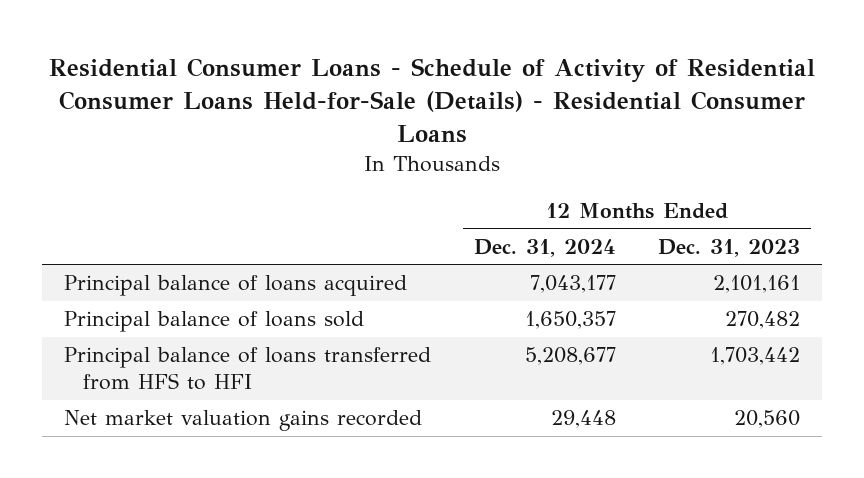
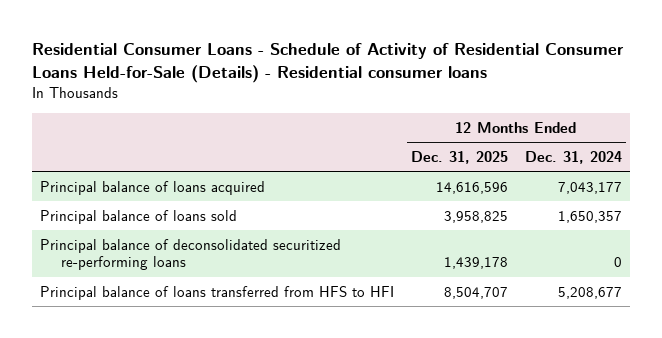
[49,57,816,143] Residential Consumer Loans - Schedule of Activity of Residential Consumer Loans Held-for-Sale (Details) - Residential Consumer Loans -> [31,43,624,84] Residential Consumer Loans - Schedule of Activity of Residential Consumer Loans Held-for-Sale (Details) - Residential consumer loans
[658,238,801,257] Dec. 31, 2023 -> none
none -> [410,151,508,165] Dec. 31, 2025
none -> [40,238,342,271] Principal balance of deconsolidated securitized re-performing loans
[63,410,422,432] Net market valuation gains recorded -> none

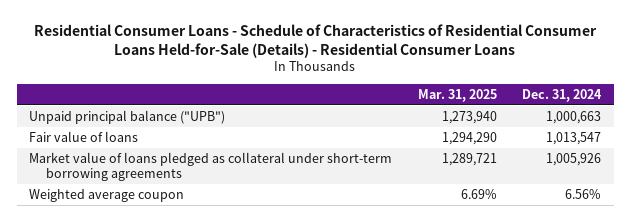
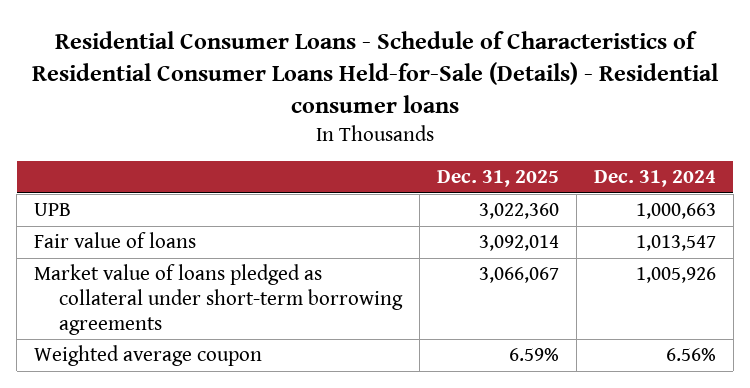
[34,23,598,58] Residential Consumer Loans - Schedule of Characteristics of Residential Consumer Loans Held-for-Sale (Details) - Residential Consumer Loans -> [32,30,720,113] Residential Consumer Loans - Schedule of Characteristics of Residential Consumer Loans Held-for-Sale (Details) - Residential consumer loans
[417,88,497,102] Mar. 31, 2025 -> none
none -> [436,170,559,188] Dec. 31, 2025
[29,109,226,124] Unpaid principal balance ("UPB") -> [34,203,72,217] UPB

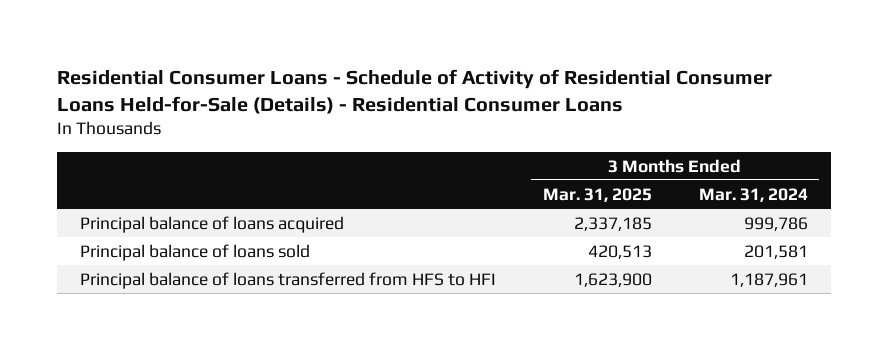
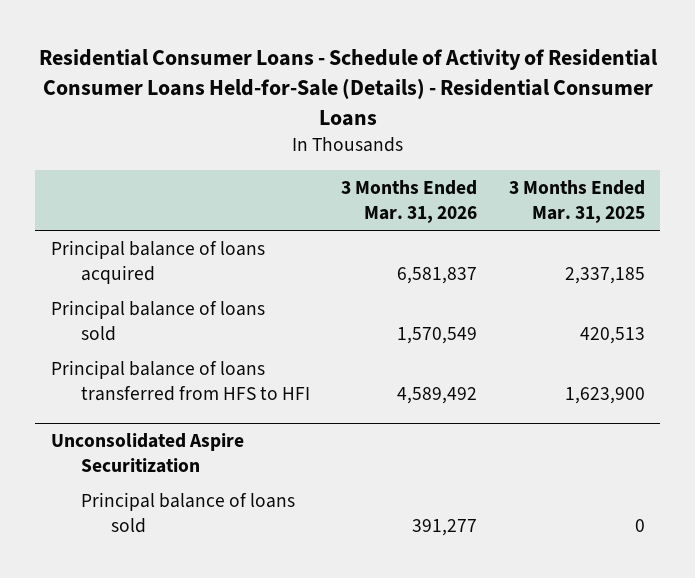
[698,187,808,202] Mar. 31, 2024 -> none
none -> [341,179,478,223] 3 Months Ended Mar. 31, 2026
none -> [50,433,244,474] Unconsolidated Aspire Securitization
none -> [80,491,295,533] Principal balance of loans sold

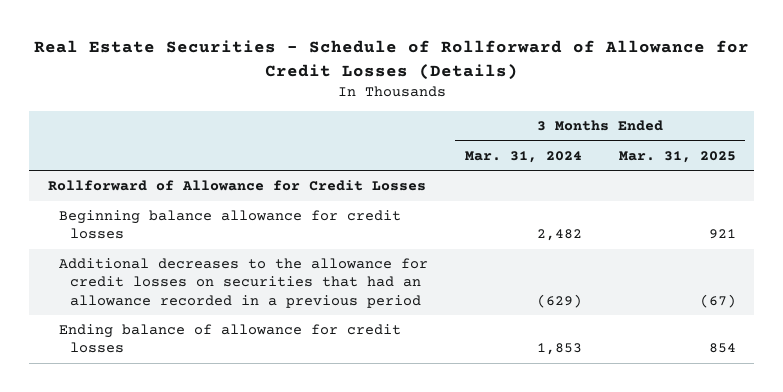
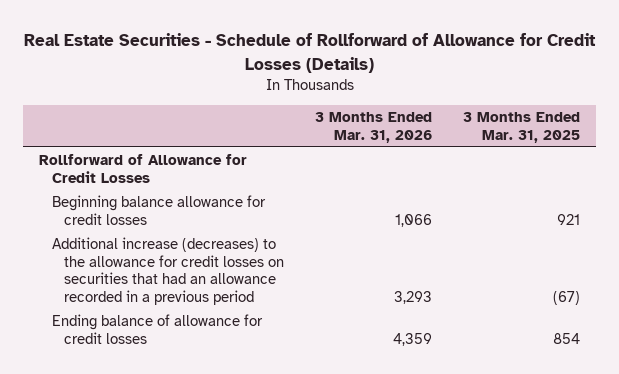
[464,150,582,163] Mar. 31, 2024 -> none
none -> [315,111,433,143] 3 Months Ended Mar. 31, 2026
[58,258,428,308] Additional decreases to the allowance for credit losses on securities that had an allowance recorded in a previous period -> [51,237,285,305] Additional increase (decreases) to the allowance for credit losses on securities that had an allowance recorded in a previous period

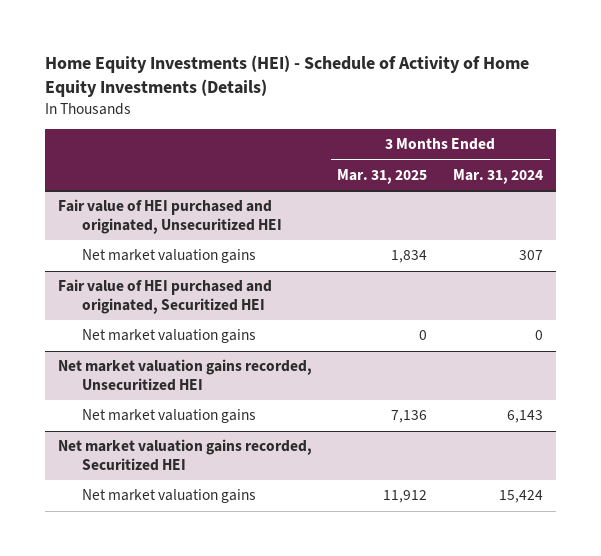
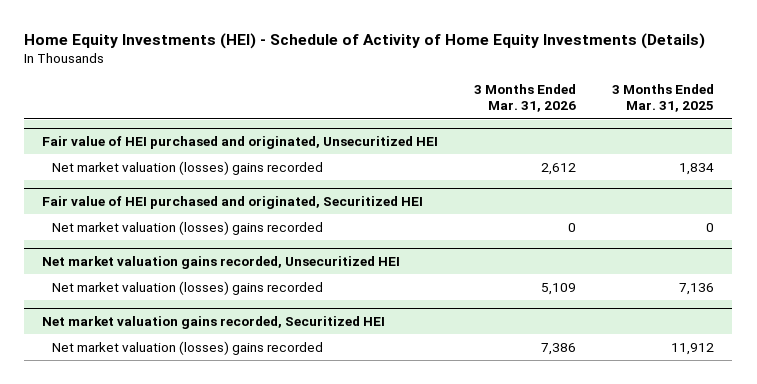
[453,169,544,185] Mar. 31, 2024 -> none
none -> [474,84,577,113] 3 Months Ended Mar. 31, 2026
[82,249,257,264] Net market valuation gains -> [51,160,323,175] Net market valuation (losses) gains recorded
[82,329,257,344] Net market valuation gains -> [51,220,323,235] Net market valuation (losses) gains recorded
[82,409,257,424] Net market valuation gains -> [51,280,323,295] Net market valuation (losses) gains recorded
[82,489,257,504] Net market valuation gains -> [51,340,323,355] Net market valuation (losses) gains recorded

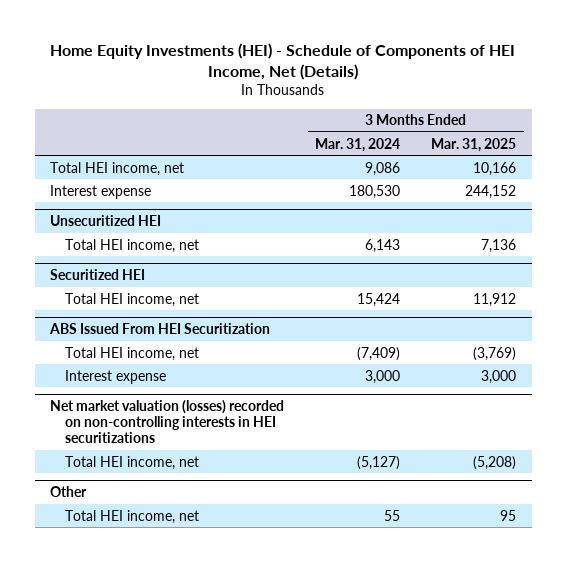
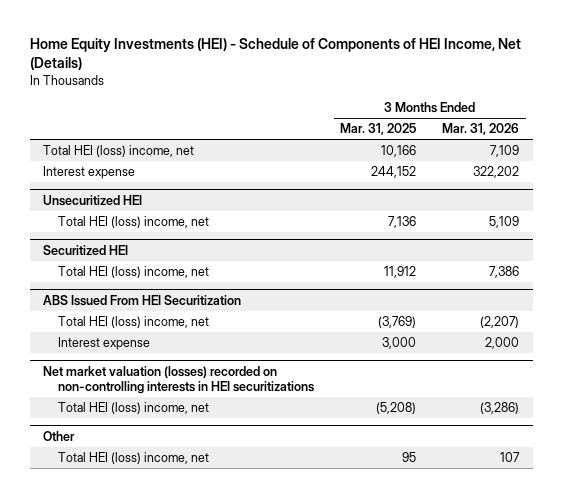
[315,137,401,152] Mar. 31, 2024 -> none
none -> [442,123,520,136] Mar. 31, 2026
[50,161,185,176] Total HEI income, net -> [43,144,195,157] Total HEI (loss) income, net
[65,238,200,253] Total HEI income, net -> [58,215,210,228] Total HEI (loss) income, net
[65,292,200,307] Total HEI income, net -> [58,265,210,278] Total HEI (loss) income, net
[65,346,200,361] Total HEI income, net -> [58,315,210,328] Total HEI (loss) income, net
[65,455,200,470] Total HEI income, net -> [58,401,210,414] Total HEI (loss) income, net
[65,509,200,524] Total HEI income, net -> [58,451,210,464] Total HEI (loss) income, net

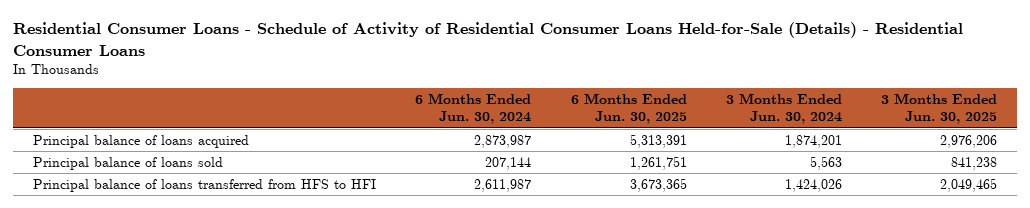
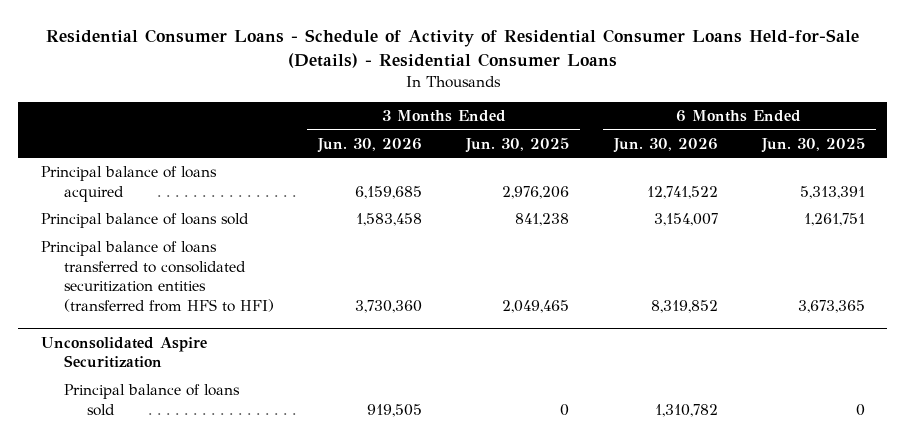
[415,92,532,125] 6 Months Ended Jun. 30, 2024 -> none
[725,92,842,125] 3 Months Ended Jun. 30, 2024 -> none
none -> [316,137,422,153] Jun. 30, 2026
none -> [612,137,718,153] Jun. 30, 2026
[32,178,376,192] Principal balance of loans transferred from HFS to HFI -> [40,241,274,312] Principal balance of loans transferred to consolidated securitization entities (transferred from HFS to HFI)
none -> [40,336,207,369] Unconsolidated Aspire Securitization
none -> [63,384,240,416] Principal balance of loans sold

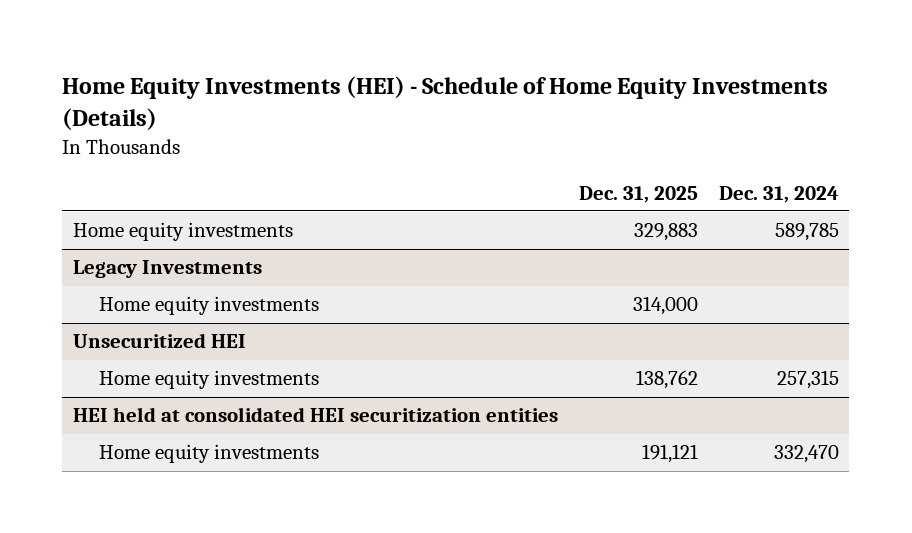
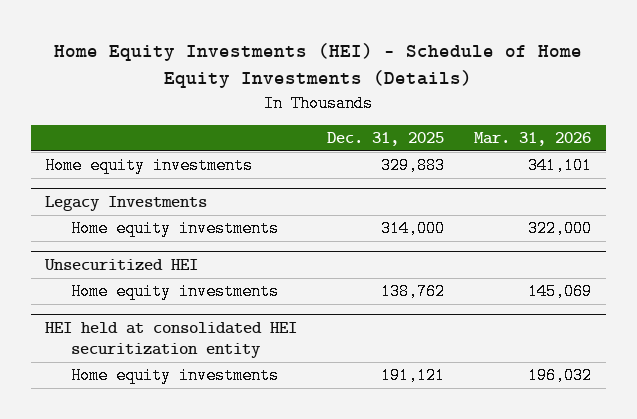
[718,185,839,203] Dec. 31, 2024 -> none
none -> [474,132,592,147] Mar. 31, 2026
[72,407,558,423] HEI held at consolidated HEI securitization entities -> [45,321,298,359] HEI held at consolidated HEI securitization entity

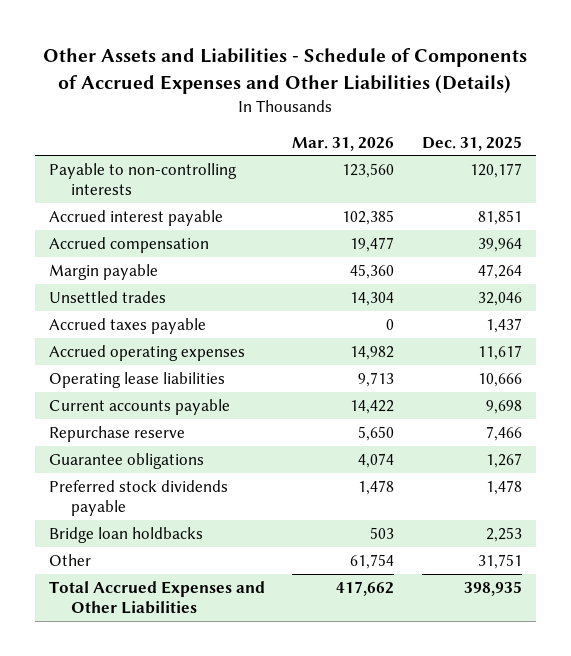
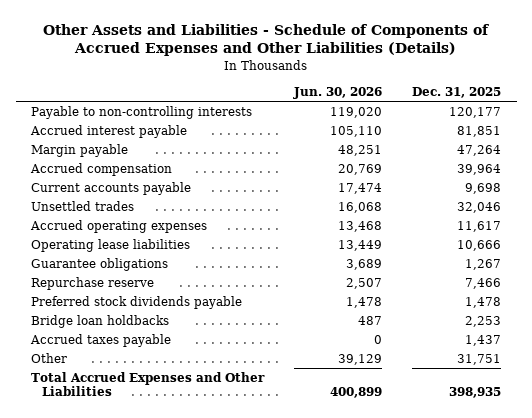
[292,136,395,151] Mar. 31, 2026 -> none
none -> [293,86,383,99] Jun. 30, 2026
[49,236,210,253] Accrued compensation -> [30,163,173,177] Accrued compensation
[49,398,231,415] Current accounts payable -> [31,182,192,196] Current accounts payable
[49,425,186,442] Repurchase reserve -> [31,277,155,291] Repurchase reserve
[49,317,207,334] Accrued taxes payable -> [30,334,172,348] Accrued taxes payable

